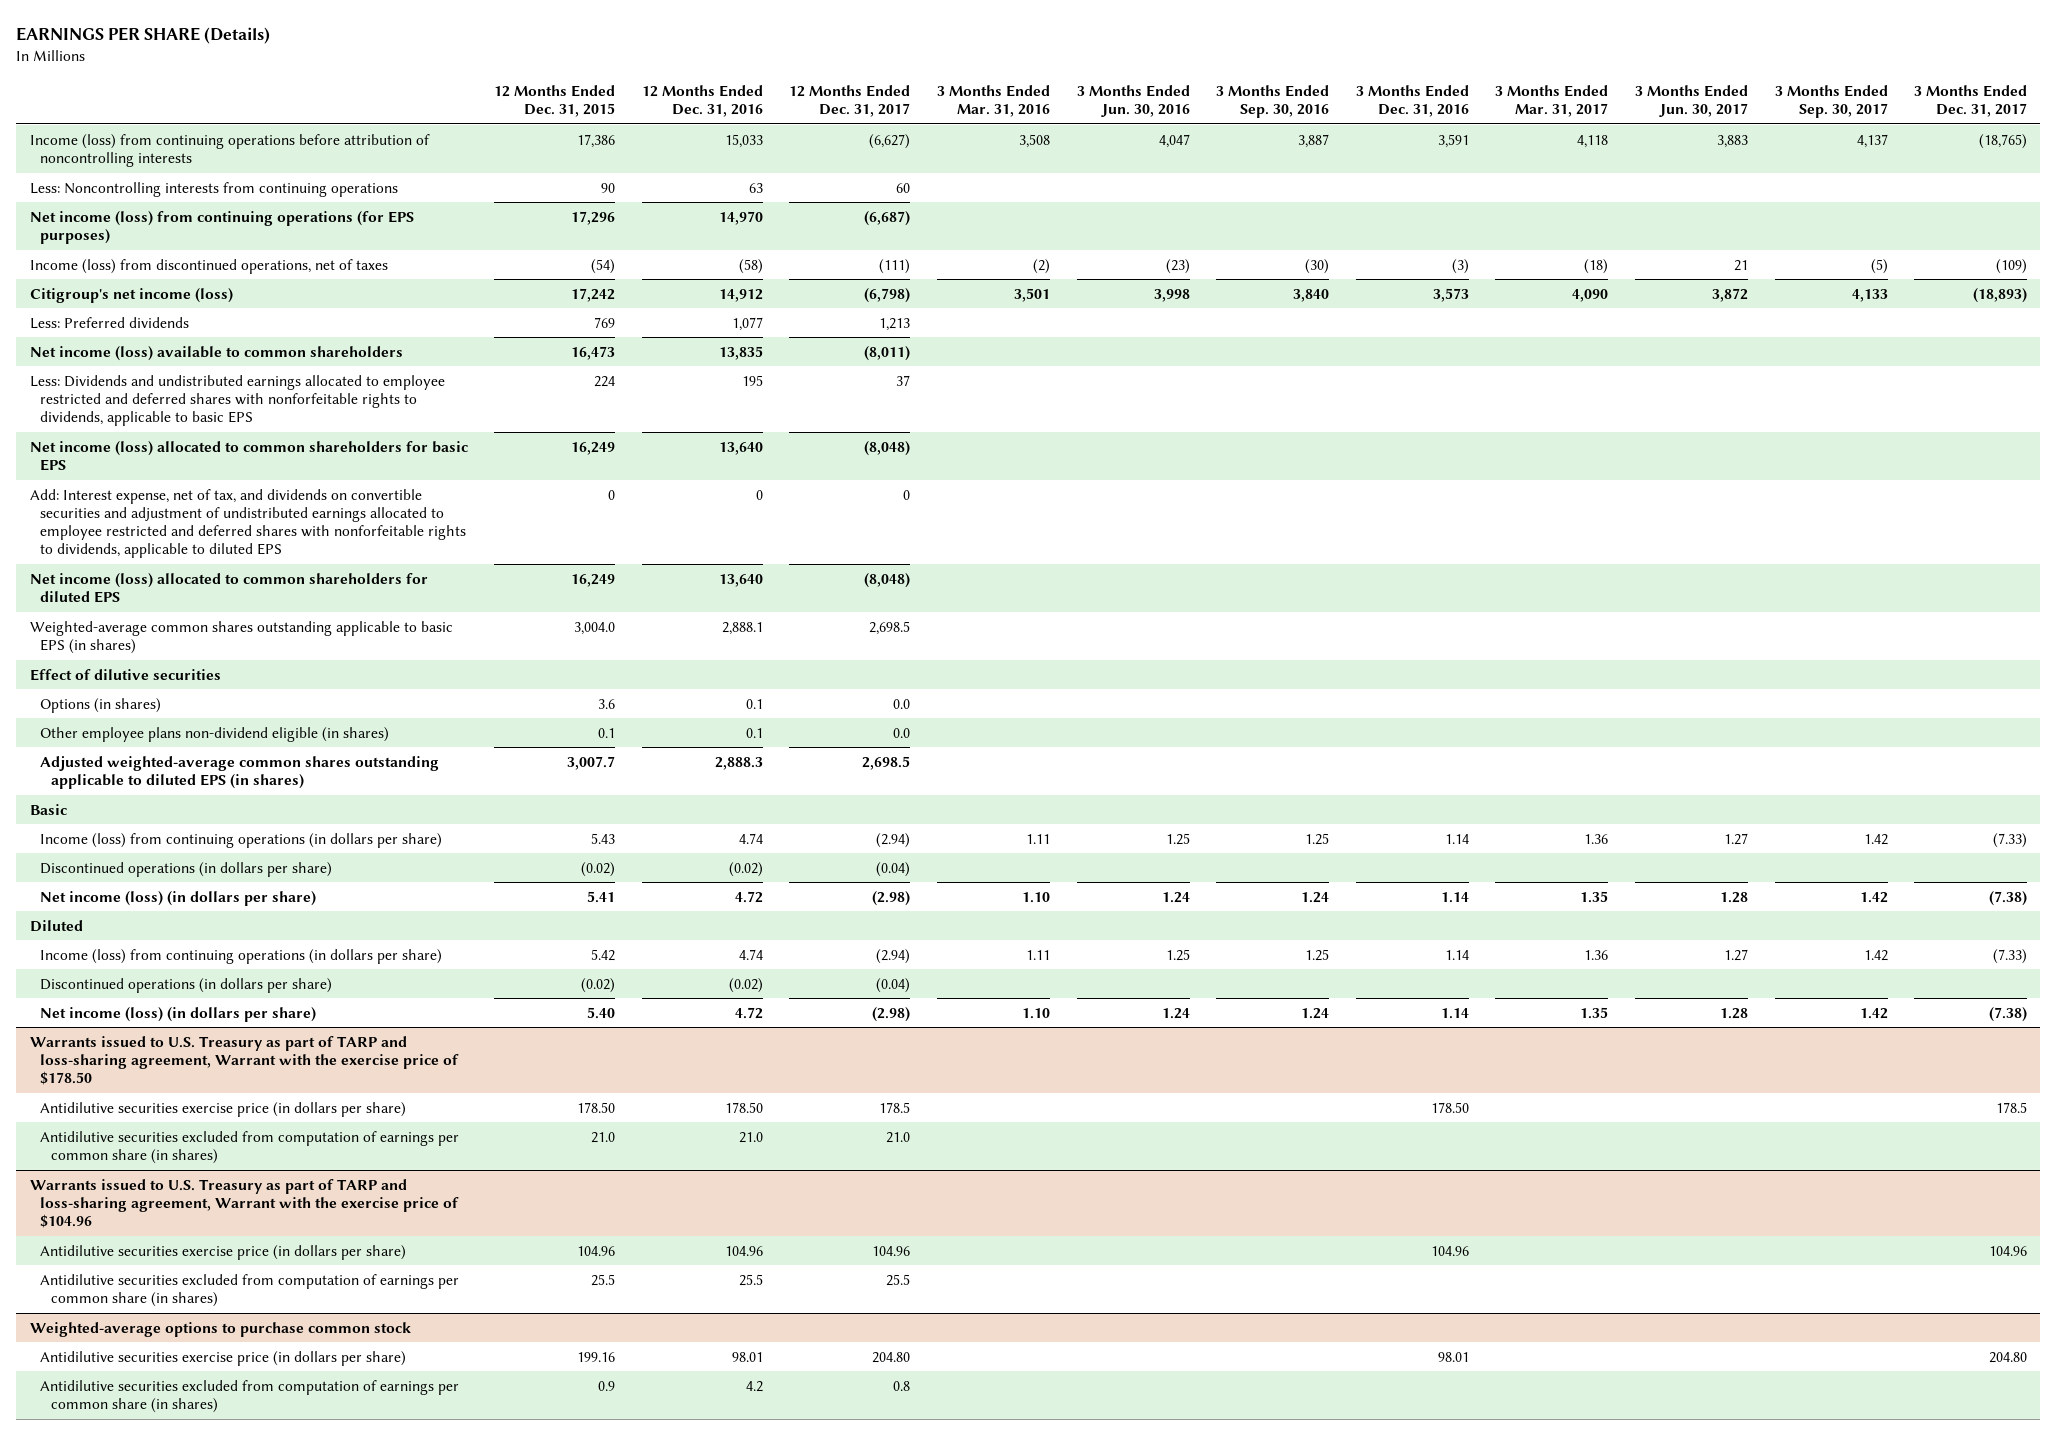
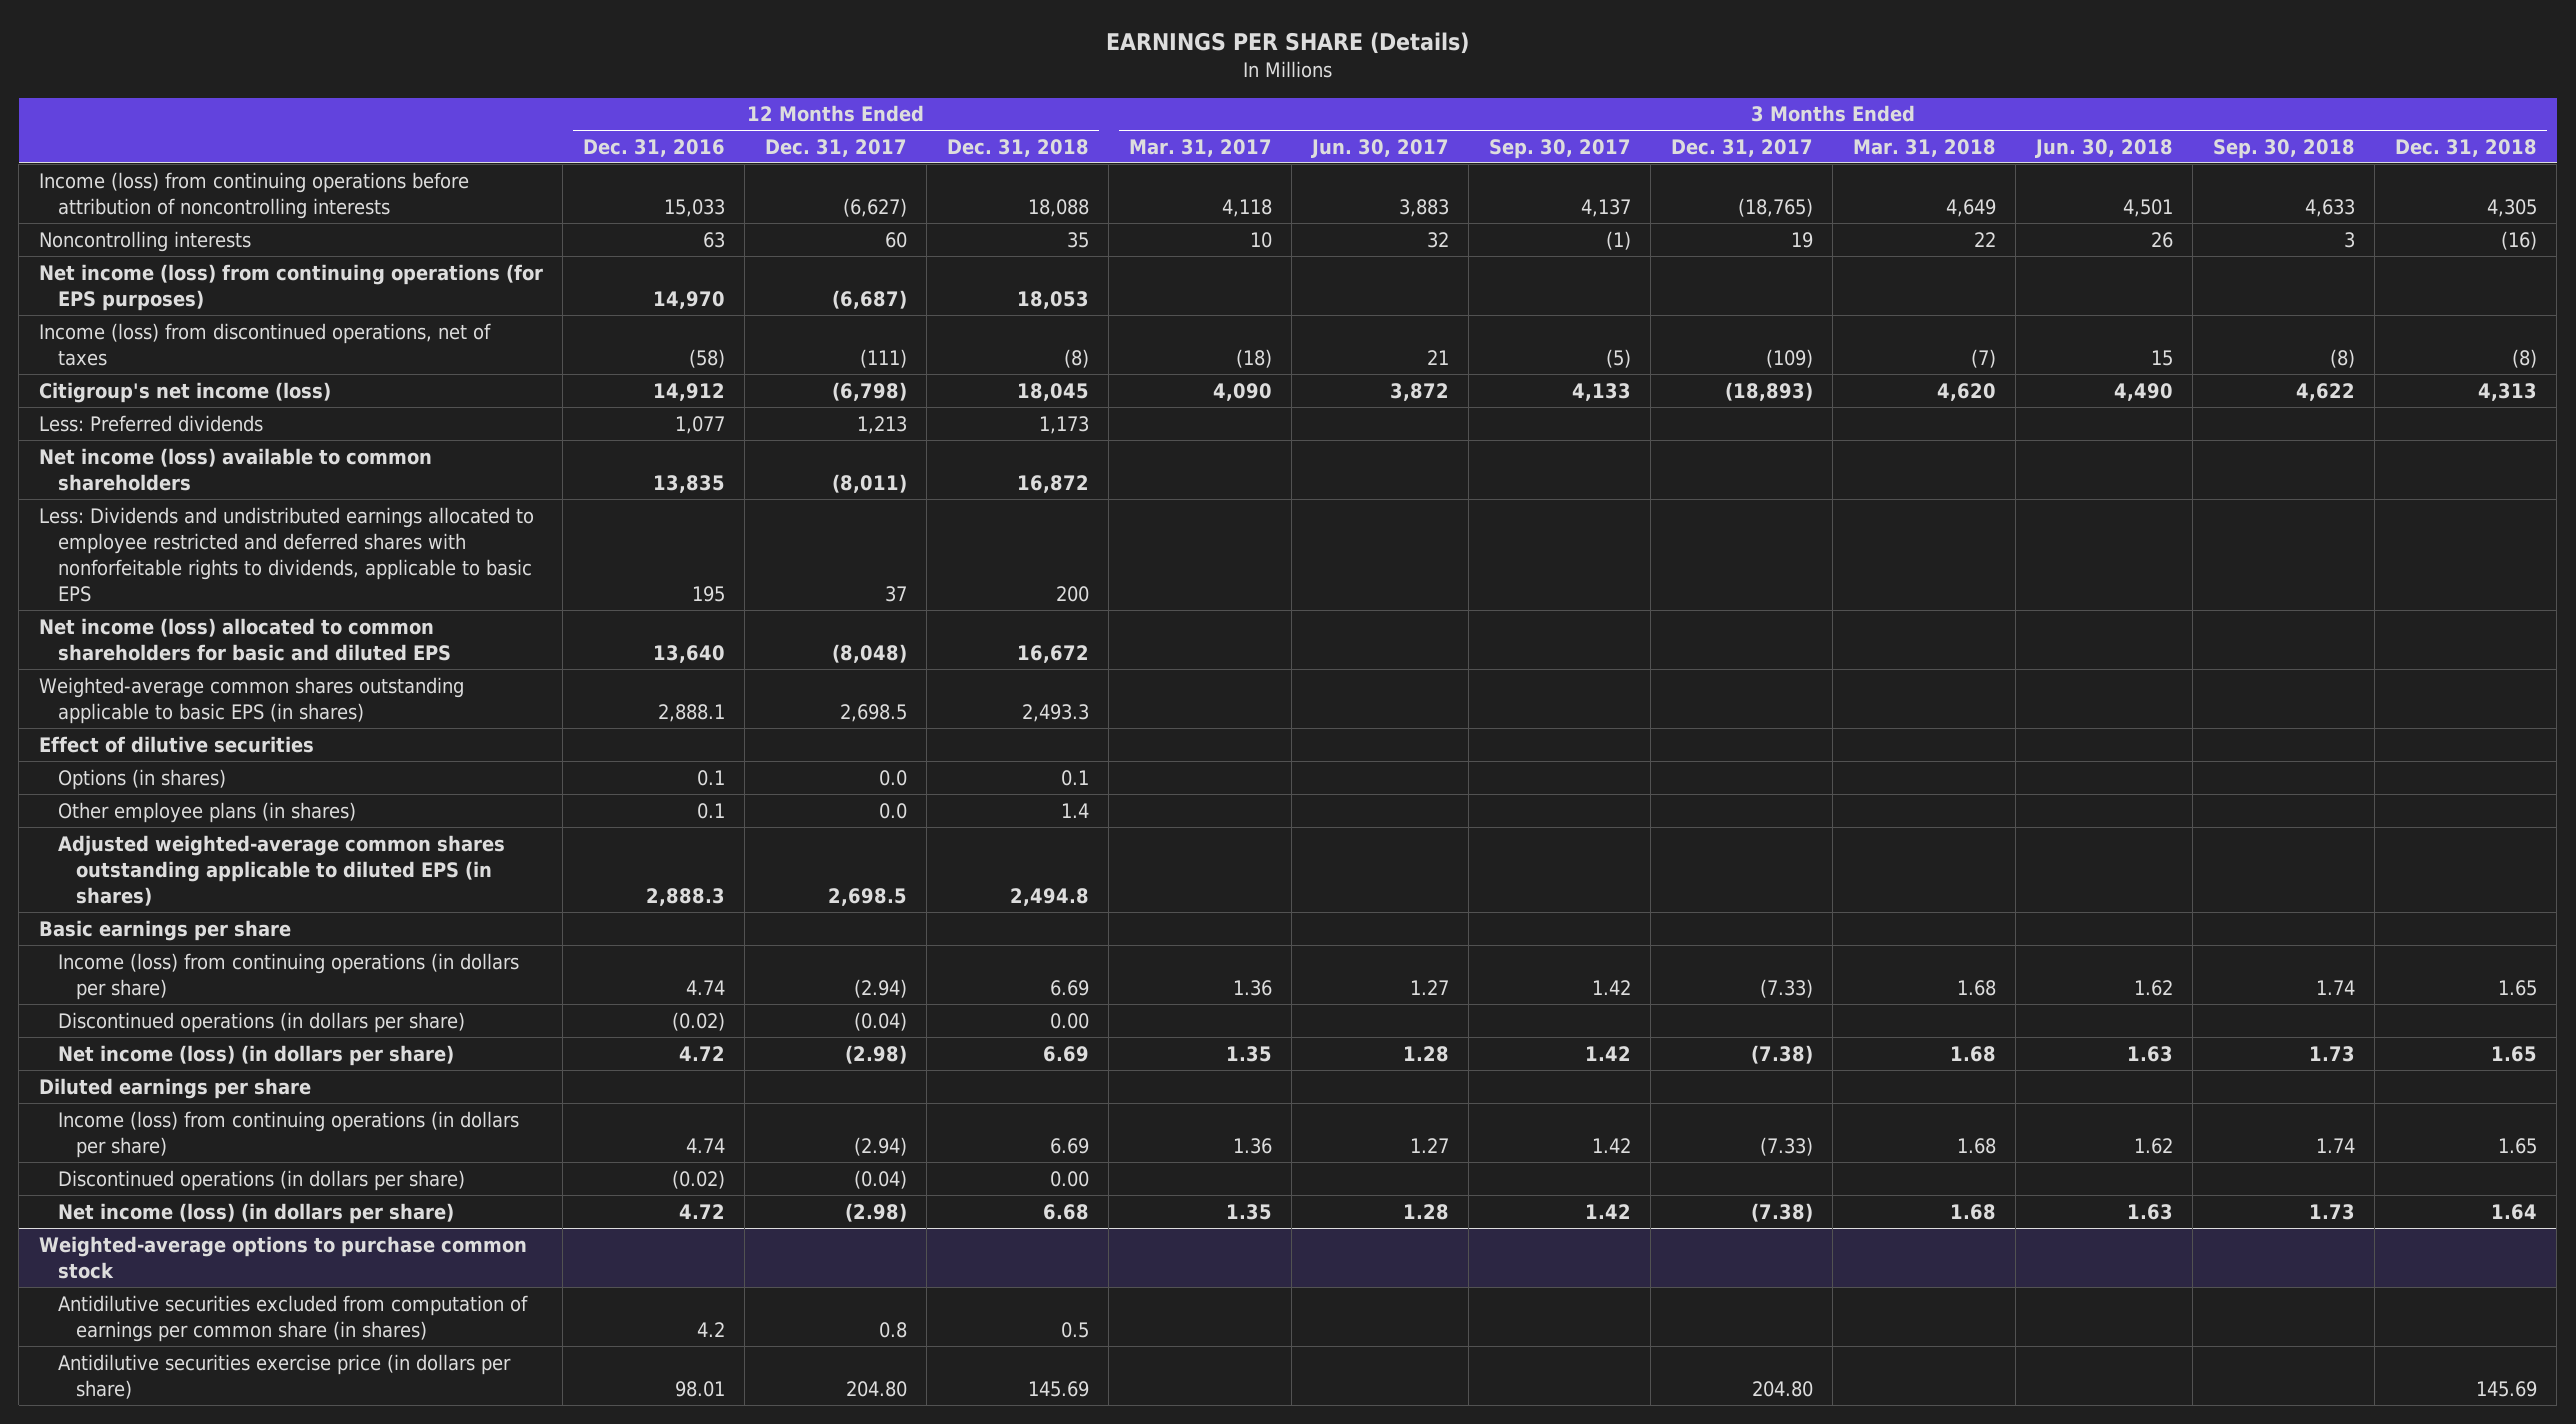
[494,84,616,117] 12 Months Ended Dec. 31, 2015 -> none
[936,84,1050,117] 3 Months Ended Mar. 31, 2016 -> none
[1076,84,1190,117] 3 Months Ended Jun. 30, 2016 -> none
[1216,84,1330,118] 3 Months Ended Sep. 30, 2016 -> none
[1355,84,1469,117] 3 Months Ended Dec. 31, 2016 -> none
none -> [946,138,1089,157] Dec. 31, 2018
none -> [1852,138,1996,157] Mar. 31, 2018
none -> [2034,138,2173,158] Jun. 30, 2018
none -> [2212,138,2355,159] Sep. 30, 2018
none -> [2394,138,2537,157] Dec. 31, 2018
[29,181,398,197] Less: Noncontrolling interests from continuing operations -> none
none -> [38,230,251,252] Noncontrolling interests
[29,488,467,559] Add: Interest expense, net of tax, and dividends on convertible securities and adjustment of undistributed earnings allocated to employee restricted and deferred shares with nonforfeitable rights to dividends, applicable to diluted EPS -> none
[29,572,428,603] Net income (loss) allocated to common shareholders for diluted EPS -> none
[29,440,468,471] Net income (loss) allocated to common shareholders for basic EPS -> [38,617,451,661] Net income (loss) allocated to common shareholders for basic and diluted EPS
[40,726,390,742] Other employee plans non-dividend eligible (in shares) -> [57,801,356,823] Other employee plans (in shares)
[29,803,67,815] Basic -> [38,919,291,941] Basic earnings per share
[29,919,83,932] Diluted -> [38,1077,311,1099] Diluted earnings per share
[29,1035,460,1086] Warrants issued to U.S. Treasury as part of TARP and loss-sharing agreement, Warrant with the exercise price of $178.50 -> none
[40,1101,407,1117] Antidilutive securities exercise price (in dollars per share) -> none
[40,1130,460,1164] Antidilutive securities excluded from computation of earnings per common share (in shares) -> none
[29,1178,460,1229] Warrants issued to U.S. Treasury as part of TARP and loss-sharing agreement, Warrant with the exercise price of $104.96 -> none
[40,1244,407,1260] Antidilutive securities exercise price (in dollars per share) -> none
[40,1273,460,1307] Antidilutive securities excluded from computation of earnings per common share (in shares) -> none
[40,1350,407,1366] Antidilutive securities exercise price (in dollars per share) -> [57,1353,511,1399] Antidilutive securities exercise price (in dollars per share)

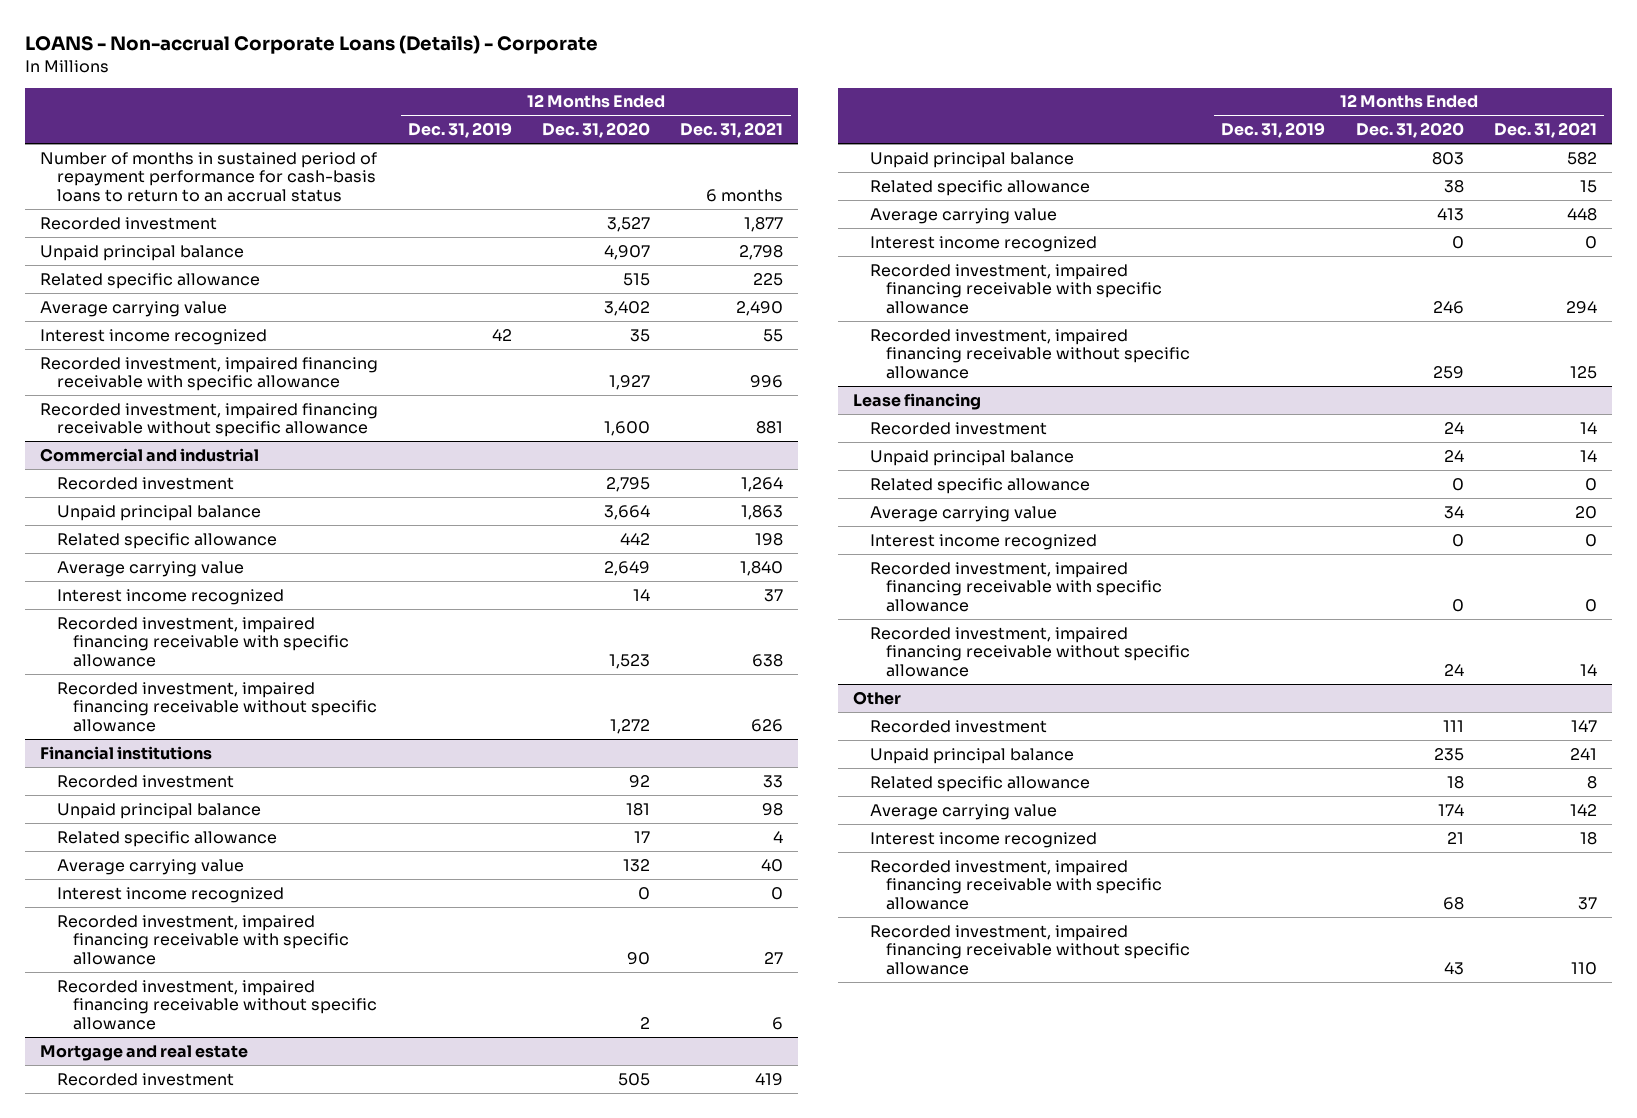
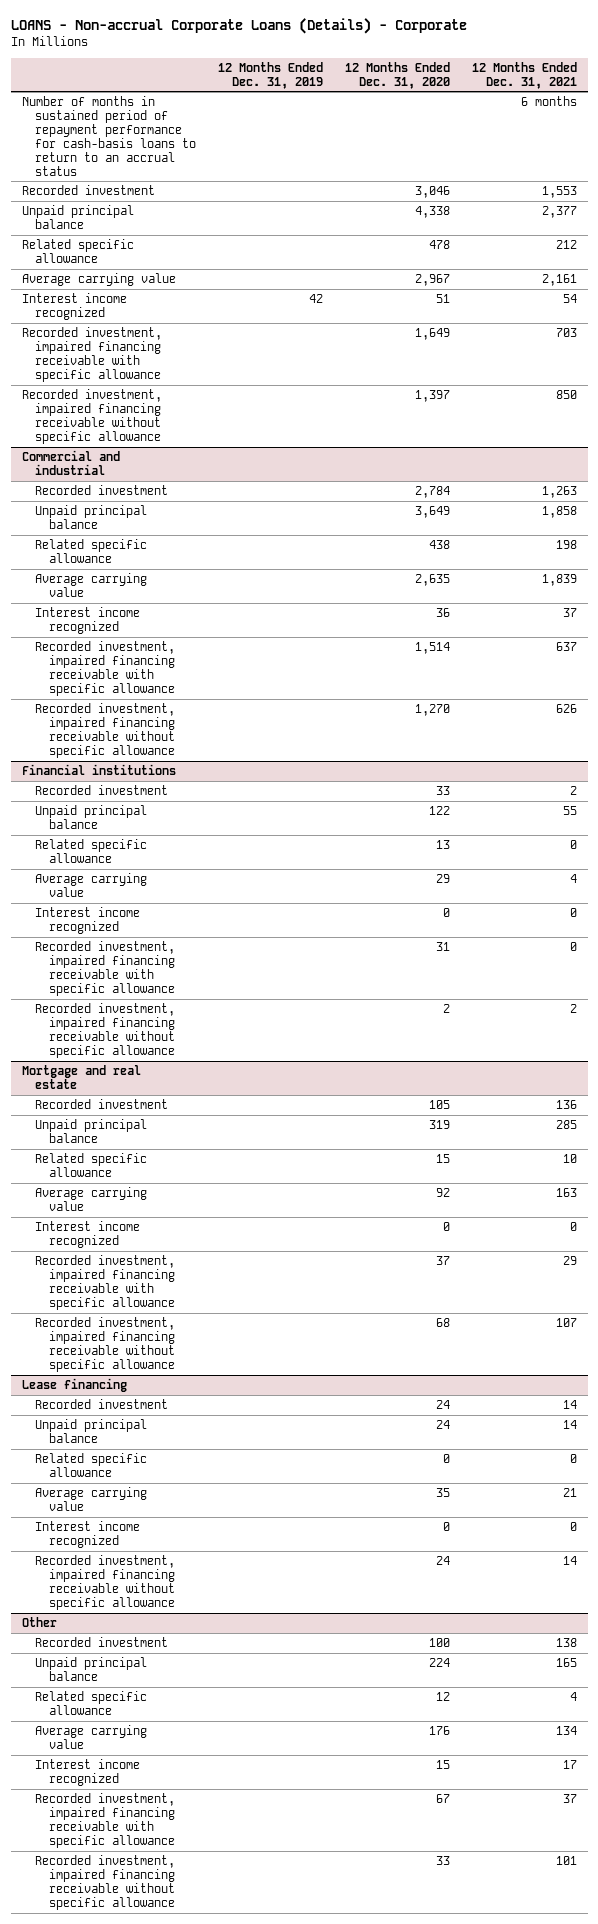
[607,216,651,232] 3,527 -> [414,186,450,199] 3,046
[744,216,784,232] 1,877 -> [541,186,577,199] 1,553
[604,244,651,260] 4,907 -> [414,206,450,219] 4,338
[739,244,784,260] 2,798 -> [541,206,577,219] 2,377
[623,272,651,286] 515 -> [428,240,450,250] 478
[753,272,784,286] 225 -> [555,240,577,250] 212
[604,300,651,316] 3,402 -> [414,274,450,287] 2,967
[736,300,784,316] 2,490 -> [541,274,577,287] 2,161
[630,328,651,342] 35 -> [435,294,450,304] 51
[763,328,784,342] 55 -> [562,294,577,304] 54
[609,375,651,391] 1,927 -> [414,328,450,341] 1,649
[750,375,784,389] 996 -> [555,328,577,338] 703
[604,421,651,437] 1,600 -> [414,390,450,403] 1,397
[756,421,784,435] 881 -> [555,390,577,400] 850
[606,476,651,492] 2,795 -> [414,486,450,499] 2,784
[741,476,784,492] 1,264 -> [541,486,577,499] 1,263
[604,504,651,520] 3,664 -> [414,506,450,519] 3,649
[741,504,784,520] 1,863 -> [541,506,577,519] 1,858
[620,532,651,545] 442 -> [428,540,450,550] 438
[604,560,651,576] 2,649 -> [414,574,450,587] 2,635
[740,560,784,576] 1,840 -> [541,574,577,587] 1,839
[633,588,651,601] 14 -> [435,608,450,618] 36
[609,654,651,670] 1,523 -> [414,642,450,655] 1,514
[752,654,784,668] 638 -> [555,642,577,652] 637
[610,719,651,735] 1,272 -> [414,704,450,717] 1,270
[629,774,651,788] 92 -> [435,786,450,796] 33
[763,774,784,788] 33 -> [569,786,577,796] 2
[626,802,651,816] 181 -> [428,806,450,816] 122
[762,802,784,816] 98 -> [562,806,577,816] 55
[634,830,651,843] 17 -> [435,840,450,850] 13
[773,830,784,843] 4 -> [569,840,577,850] 0
[623,858,651,872] 132 -> [435,874,450,884] 29
[761,858,784,872] 40 -> [569,874,577,884] 4
[627,952,651,966] 90 -> [435,942,450,952] 31
[764,952,784,965] 27 -> [569,942,577,952] 0
[772,1017,784,1031] 6 -> [569,1004,577,1014] 2
[618,1072,651,1086] 505 -> [428,1100,450,1110] 105
[755,1072,784,1086] 419 -> [555,1100,577,1110] 136
[1431,151,1464,165] 803 -> [428,1120,450,1130] 319
[1566,151,1597,165] 582 -> [555,1120,577,1130] 285
[1443,179,1464,193] 38 -> [435,1154,450,1164] 15
[1579,179,1597,193] 15 -> [562,1154,577,1164] 10
[1436,207,1464,221] 413 -> [435,1188,450,1198] 92
[1566,207,1597,221] 448 -> [555,1188,577,1198] 163
[1432,301,1464,315] 246 -> [435,1256,450,1266] 37
[1565,301,1597,315] 294 -> [562,1256,577,1266] 29
[1432,366,1464,380] 259 -> [435,1318,450,1328] 68
[1569,366,1597,380] 125 -> [555,1318,577,1328] 107
[1443,505,1464,519] 34 -> [435,1488,450,1498] 35
[1574,505,1597,519] 20 -> [562,1488,577,1498] 21
[869,561,1163,613] Recorded investment, impaired financing receivable with specific allowance -> none
[1442,719,1464,732] 111 -> [428,1638,450,1648] 100
[1570,719,1597,732] 147 -> [555,1638,577,1648] 138
[1433,747,1464,761] 235 -> [428,1658,450,1668] 224
[1569,747,1597,760] 241 -> [555,1658,577,1668] 165
[1446,775,1464,789] 18 -> [435,1692,450,1702] 12
[1586,775,1597,789] 8 -> [569,1692,577,1702] 4
[1437,803,1464,816] 174 -> [428,1726,450,1736] 176
[1569,803,1597,816] 142 -> [555,1726,577,1736] 134
[1446,831,1464,844] 21 -> [435,1760,450,1770] 15
[1579,831,1597,845] 18 -> [562,1760,577,1770] 17
[1442,897,1464,911] 68 -> [435,1794,450,1804] 67
[1443,962,1464,976] 43 -> [435,1856,450,1866] 33
[1570,962,1597,976] 110 -> [555,1856,577,1866] 101

